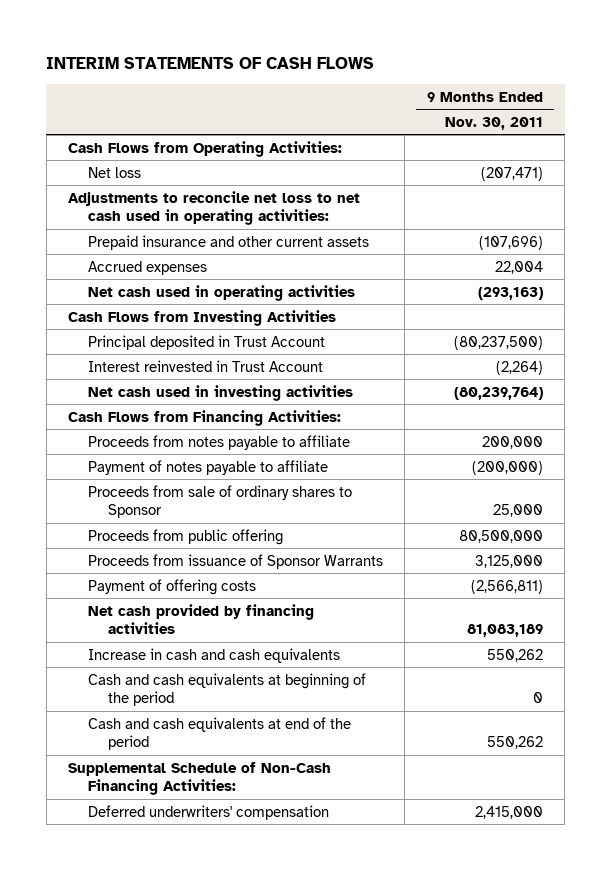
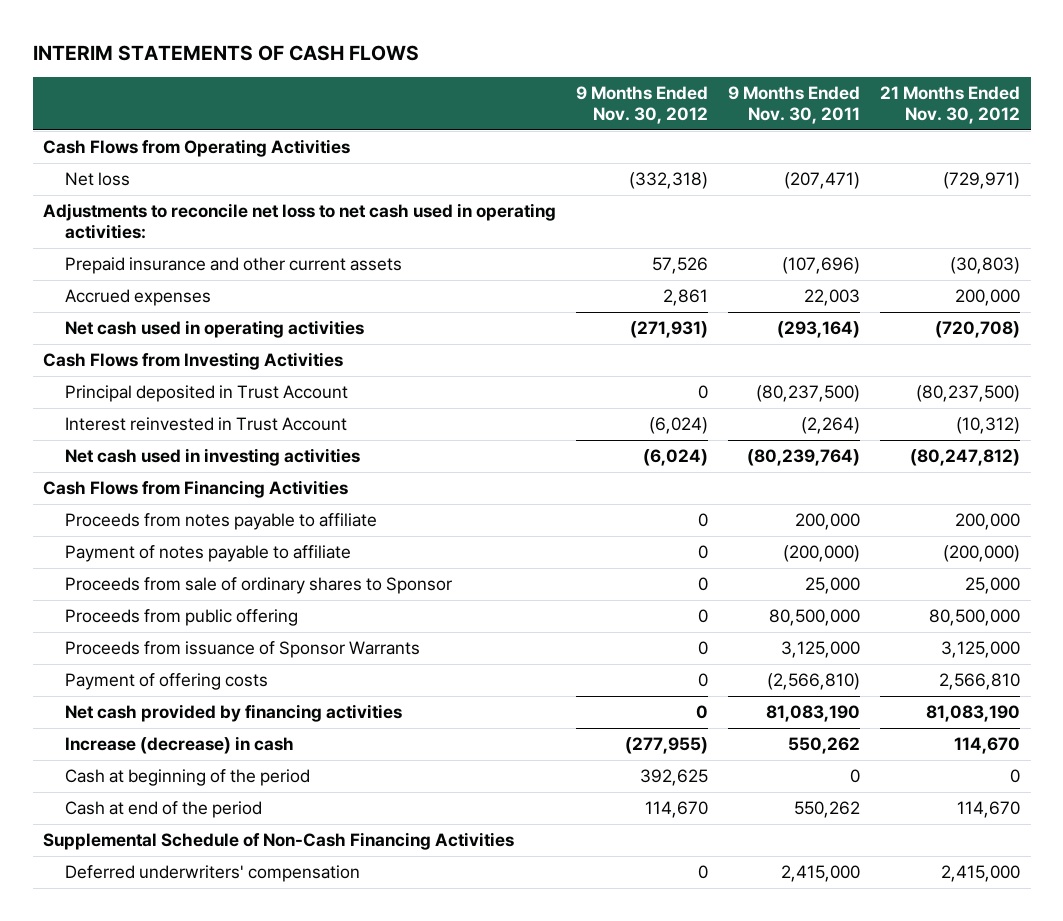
none -> [575,86,708,125] 9 Months Ended Nov. 30, 2012
none -> [880,86,1021,125] 21 Months Ended Nov. 30, 2012
[68,140,343,157] Cash Flows from Operating Activities: -> [42,139,350,158] Cash Flows from Operating Activities
[494,260,543,274] 22,004 -> [804,289,861,307] 22,003
[477,286,543,300] (293,163) -> [777,321,861,339] (293,164)
[68,409,342,426] Cash Flows from Financing Activities: -> [42,480,348,499] Cash Flows from Financing Activities
[470,579,543,594] (2,566,811) -> [767,673,861,691] (2,566,810)
[466,623,543,637] 81,083,189 -> [766,705,861,723] 81,083,190
[88,647,341,663] Increase in cash and cash equivalents -> [64,736,294,755] Increase (decrease) in cash
[88,672,367,706] Cash and cash equivalents at beginning of the period -> [64,769,310,787] Cash at beginning of the period
[88,716,352,750] Cash and cash equivalents at end of the period -> [64,801,262,819] Cash at end of the period
[68,761,332,795] Supplemental Schedule of Non-Cash Financing Activities: -> [42,832,514,851] Supplemental Schedule of Non-Cash Financing Activities

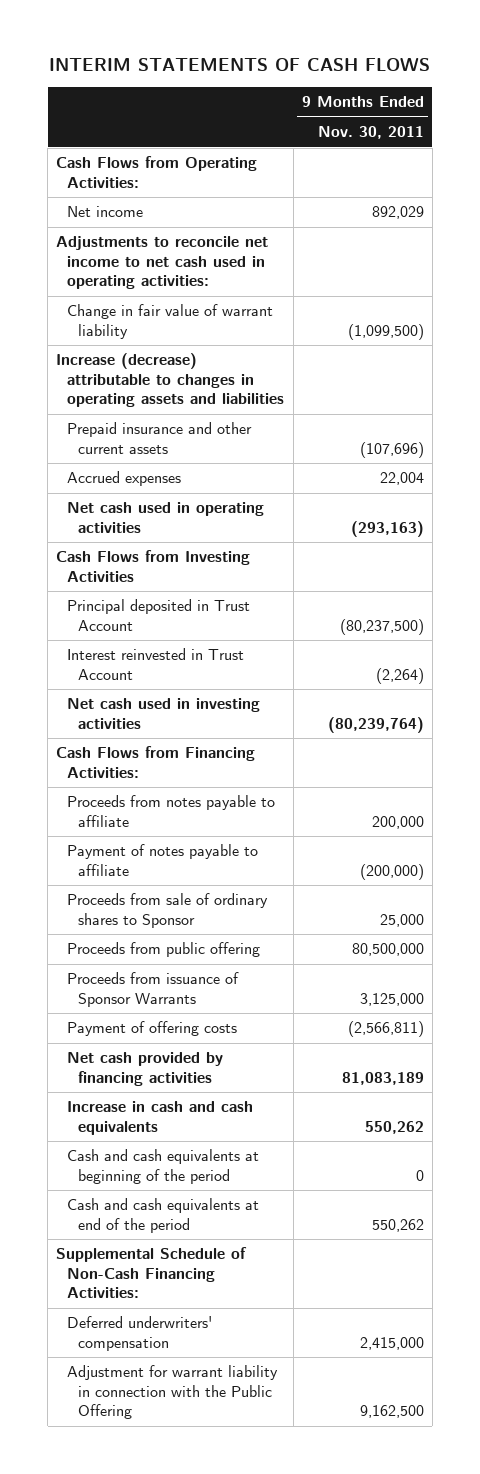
[575,86,708,125] 9 Months Ended Nov. 30, 2012 -> none
[880,86,1021,125] 21 Months Ended Nov. 30, 2012 -> none
[42,139,350,158] Cash Flows from Operating Activities -> [56,156,258,188] Cash Flows from Operating Activities:
[64,172,130,187] Net loss -> [67,206,144,218] Net income
[784,172,861,190] (207,471) -> [371,206,424,220] 892,029
[42,203,556,239] Adjustments to reconcile net loss to net cash used in operating activities: -> [56,236,269,289] Adjustments to reconcile net income to net cash used in operating activities:
none -> [67,304,274,339] Change in fair value of warrant liability
none -> [56,353,285,407] Increase (decrease) attributable to changes in operating assets and liabilities
[804,289,861,307] 22,003 -> [379,472,424,486] 22,004
[777,321,861,339] (293,164) -> [350,520,424,537] (293,163)
[42,480,348,499] Cash Flows from Financing Activities -> [56,746,256,778] Cash Flows from Financing Activities:
[767,673,861,691] (2,566,810) -> [347,1021,424,1038] (2,566,811)
[766,705,861,723] 81,083,190 -> [341,1071,424,1085] 81,083,189
[64,736,294,755] Increase (decrease) in cash -> [67,1101,254,1135] Increase in cash and cash equivalents
[64,769,310,787] Cash at beginning of the period -> [67,1149,260,1184] Cash and cash equivalents at beginning of the period
[64,801,262,819] Cash at end of the period -> [67,1198,260,1233] Cash and cash equivalents at end of the period
[42,832,514,851] Supplemental Schedule of Non-Cash Financing Activities -> [56,1247,248,1298] Supplemental Schedule of Non-Cash Financing Activities:
none -> [67,1365,279,1419] Adjustment for warrant liability in connection with the Public Offering

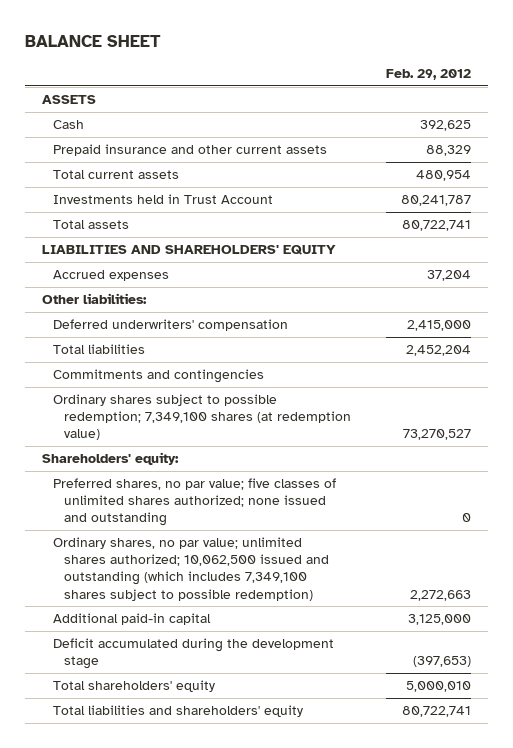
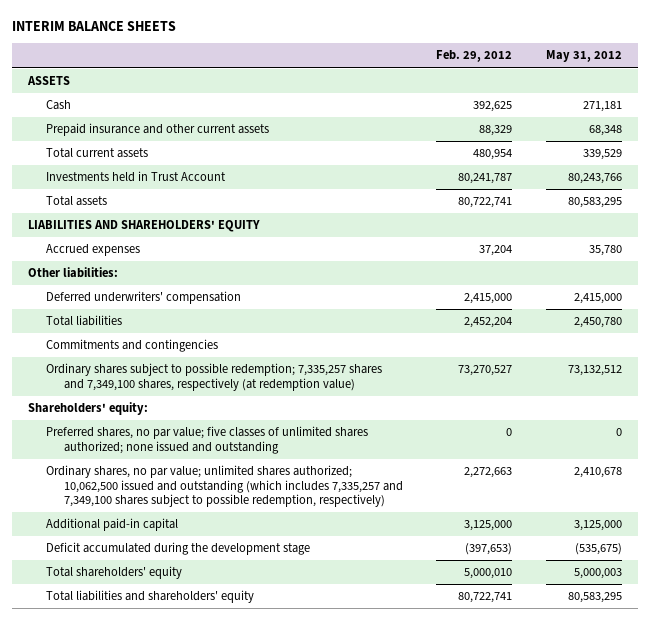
[24,35,161,48] BALANCE SHEET -> [11,20,176,31] INTERIM BALANCE SHEETS
none -> [545,50,622,63] May 31, 2012
[53,394,352,441] Ordinary shares subject to possible redemption; 7,349,100 shares (at redemption value) -> [46,363,383,391] Ordinary shares subject to possible redemption; 7,335,257 shares and 7,349,100 shares, respectively (at redemption value)
[53,537,330,601] Ordinary shares, no par value; unlimited shares authorized; 10,062,500 issued and outstanding (which includes 7,349,100 shares subject to possible redemption) -> [46,465,404,508] Ordinary shares, no par value; unlimited shares authorized; 10,062,500 issued and outstanding (which includes 7,335,257 and 7,349,100 shares subject to possible redemption, respectively)

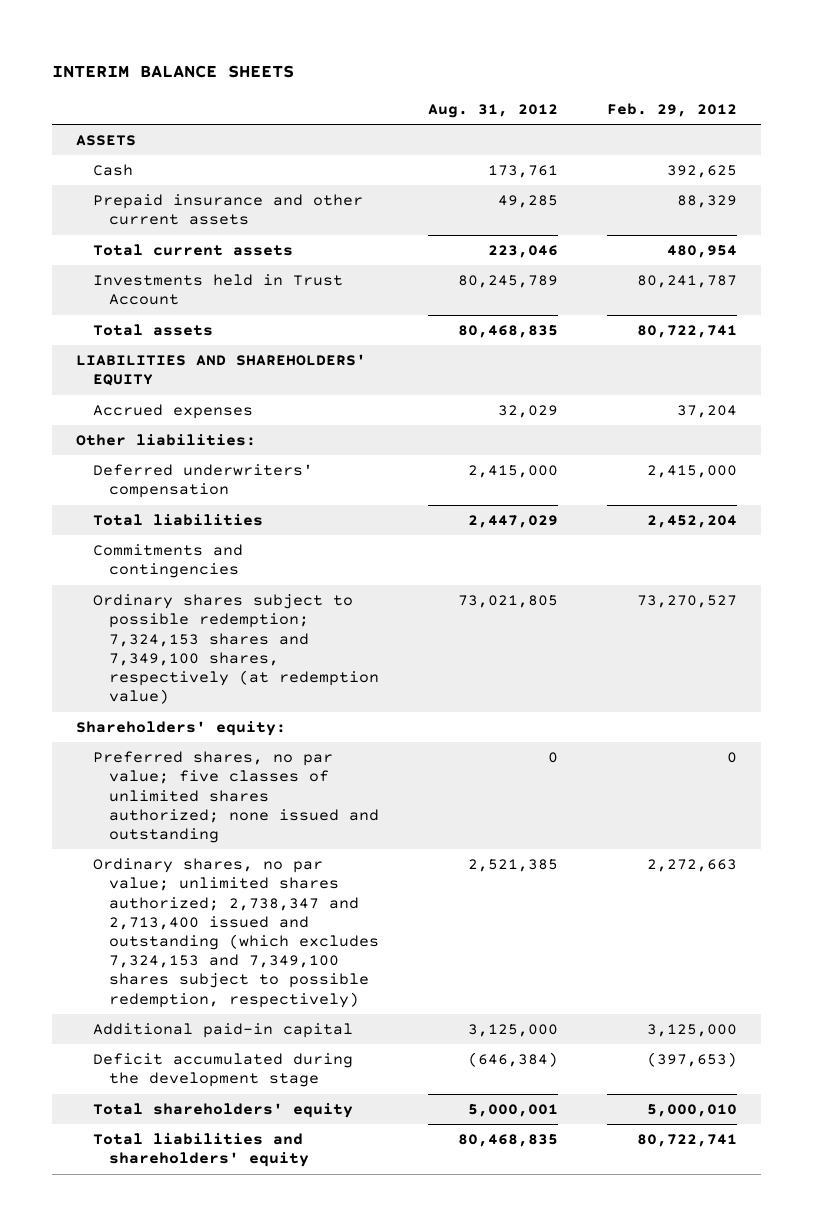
[545,50,622,63] May 31, 2012 -> none
none -> [428,103,559,118] Aug. 31, 2012
[46,363,383,391] Ordinary shares subject to possible redemption; 7,335,257 shares and 7,349,100 shares, respectively (at redemption value) -> [92,594,380,705] Ordinary shares subject to possible redemption; 7,324,153 shares and 7,349,100 shares, respectively (at redemption value)
[46,465,404,508] Ordinary shares, no par value; unlimited shares authorized; 10,062,500 issued and outstanding (which includes 7,335,257 and 7,349,100 shares subject to possible redemption, respectively) -> [92,858,380,1008] Ordinary shares, no par value; unlimited shares authorized; 2,738,347 and 2,713,400 issued and outstanding (which excludes 7,324,153 and 7,349,100 shares subject to possible redemption, respectively)

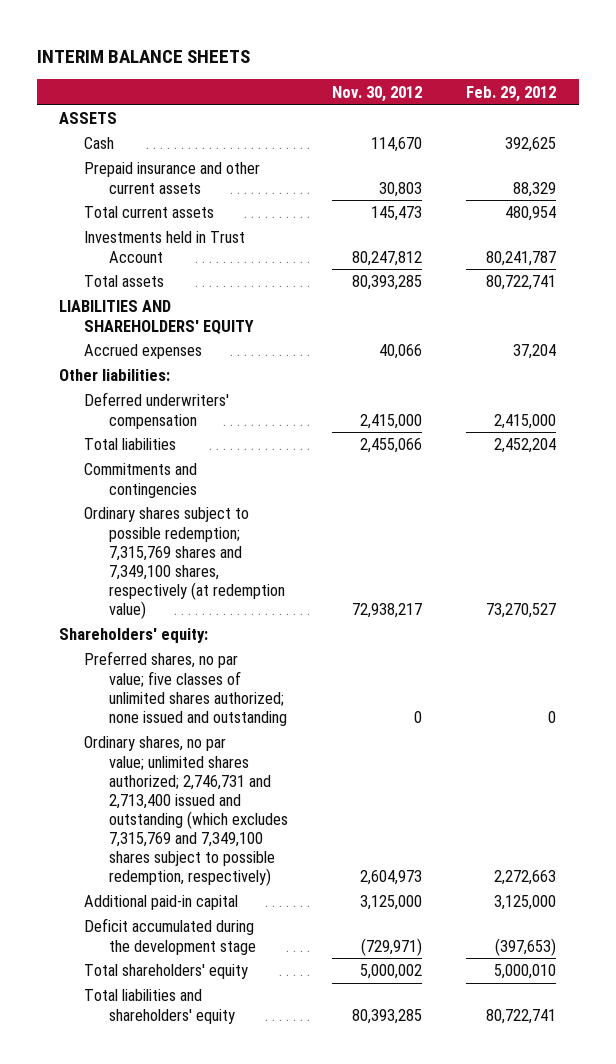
[428,103,559,118] Aug. 31, 2012 -> none
none -> [331,85,422,102] Nov. 30, 2012
[92,594,380,705] Ordinary shares subject to possible redemption; 7,324,153 shares and 7,349,100 shares, respectively (at redemption value) -> [84,507,285,619] Ordinary shares subject to possible redemption; 7,315,769 shares and 7,349,100 shares, respectively (at redemption value)
[92,858,380,1008] Ordinary shares, no par value; unlimited shares authorized; 2,738,347 and 2,713,400 issued and outstanding (which excludes 7,324,153 and 7,349,100 shares subject to possible redemption, respectively) -> [84,736,288,886] Ordinary shares, no par value; unlimited shares authorized; 2,746,731 and 2,713,400 issued and outstanding (which excludes 7,315,769 and 7,349,100 shares subject to possible redemption, respectively)

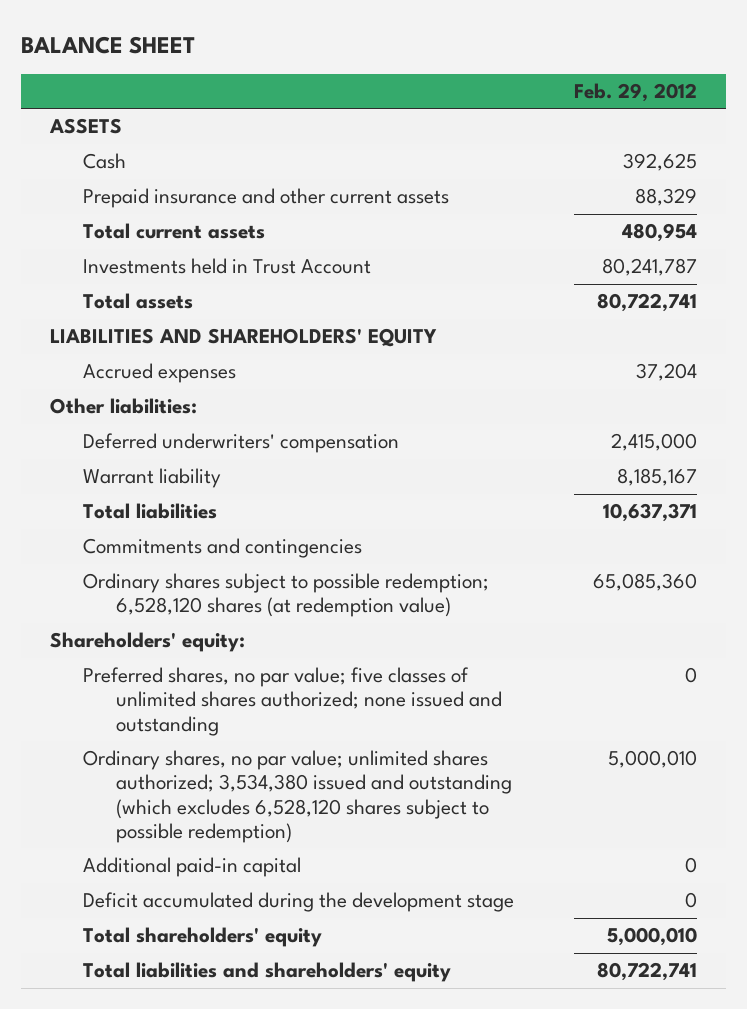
[37,49,251,63] INTERIM BALANCE SHEETS -> [20,35,195,54] BALANCE SHEET
[331,85,422,102] Nov. 30, 2012 -> none
none -> [83,468,222,489] Warrant liability
[494,438,557,454] 2,452,204 -> [602,503,697,523] 10,637,371
[84,507,285,619] Ordinary shares subject to possible redemption; 7,315,769 shares and 7,349,100 shares, respectively (at redemption value) -> [83,573,490,618] Ordinary shares subject to possible redemption; 6,528,120 shares (at redemption value)
[486,602,557,618] 73,270,527 -> [592,573,697,592] 65,085,360
[84,736,288,886] Ordinary shares, no par value; unlimited shares authorized; 2,746,731 and 2,713,400 issued and outstanding (which excludes 7,315,769 and 7,349,100 shares subject to possible redemption, respectively) -> [83,750,513,843] Ordinary shares, no par value; unlimited shares authorized; 3,534,380 issued and outstanding (which excludes 6,528,120 shares subject to possible redemption)
[494,869,557,885] 2,272,663 -> [607,750,697,769] 5,000,010
[494,895,557,911] 3,125,000 -> [684,857,697,874] 0
[495,937,557,956] (397,653) -> [684,892,697,909] 0

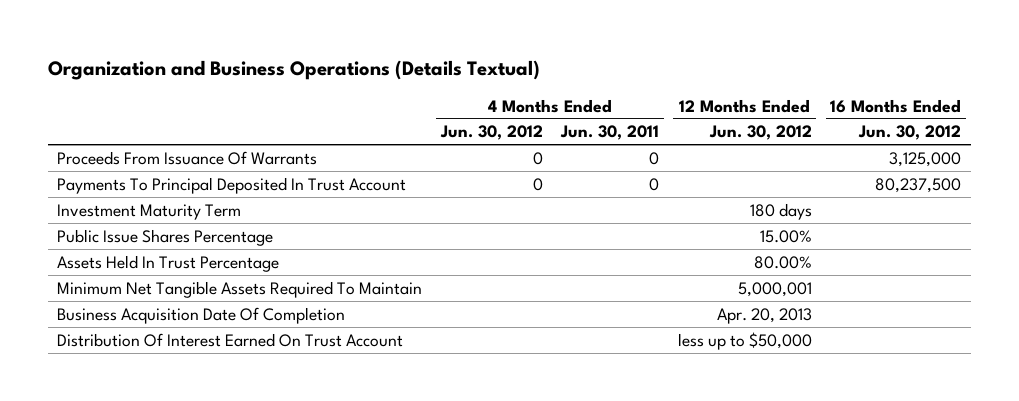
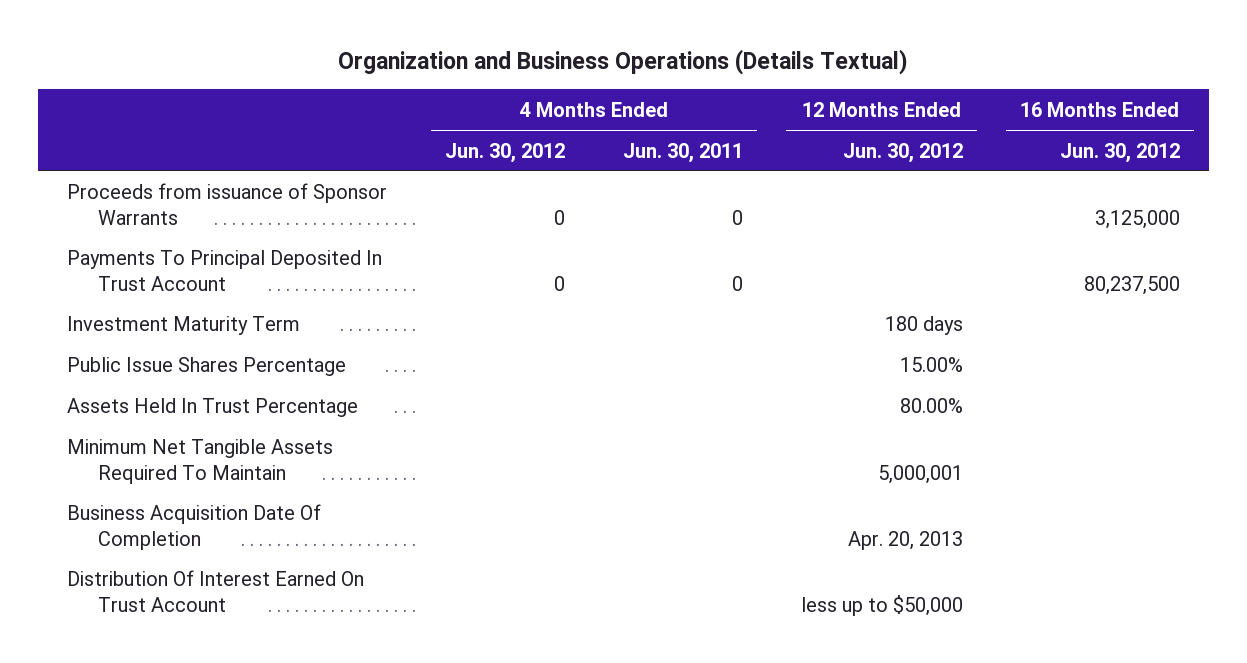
[57,150,318,165] Proceeds From Issuance Of Warrants -> [67,183,388,225] Proceeds from issuance of Sponsor Warrants

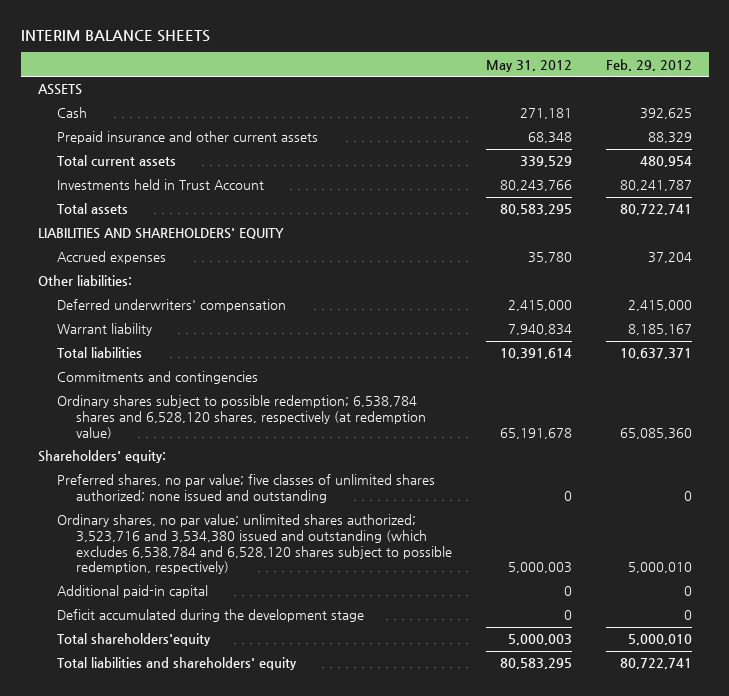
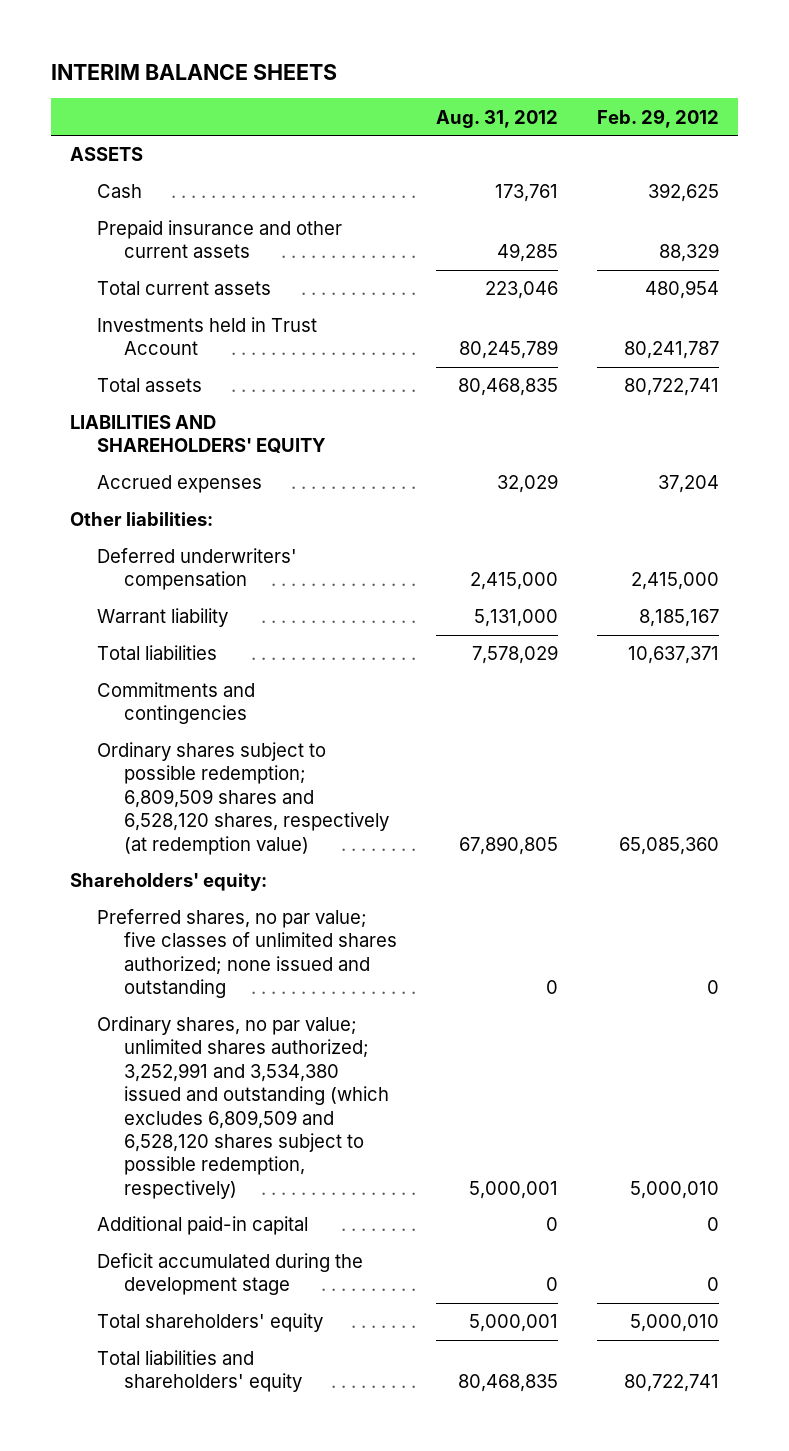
[485,59,572,72] May 31, 2012 -> none
none -> [435,109,558,128] Aug. 31, 2012
[56,395,426,439] Ordinary shares subject to possible redemption; 6,538,784 shares and 6,528,120 shares, respectively (at redemption value) -> [97,742,390,855] Ordinary shares subject to possible redemption; 6,809,509 shares and 6,528,120 shares, respectively (at redemption value)
[56,514,452,575] Ordinary shares, no par value; unlimited shares authorized; 3,523,716 and 3,534,380 issued and outstanding (which excludes 6,538,784 and 6,528,120 shares subject to possible redemption, respectively) -> [97,1016,390,1199] Ordinary shares, no par value; unlimited shares authorized; 3,252,991 and 3,534,380 issued and outstanding (which excludes 6,809,509 and 6,528,120 shares subject to possible redemption, respectively)
[56,633,211,647] Total shareholders'equity -> [97,1313,324,1333] Total shareholders' equity

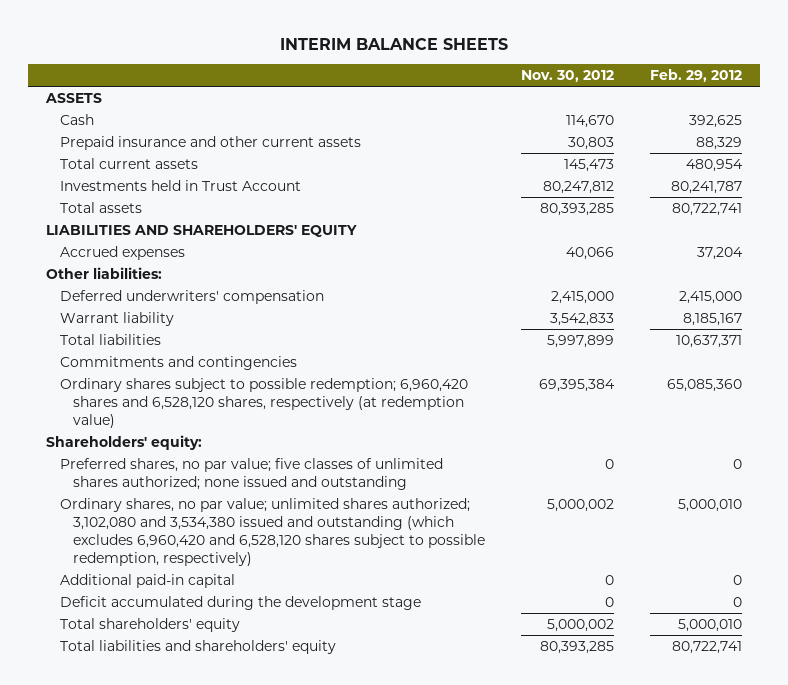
[435,109,558,128] Aug. 31, 2012 -> none
none -> [521,69,615,82] Nov. 30, 2012
[97,742,390,855] Ordinary shares subject to possible redemption; 6,809,509 shares and 6,528,120 shares, respectively (at redemption value) -> [59,377,468,428] Ordinary shares subject to possible redemption; 6,960,420 shares and 6,528,120 shares, respectively (at redemption value)
[97,1016,390,1199] Ordinary shares, no par value; unlimited shares authorized; 3,252,991 and 3,534,380 issued and outstanding (which excludes 6,809,509 and 6,528,120 shares subject to possible redemption, respectively) -> [59,497,486,566] Ordinary shares, no par value; unlimited shares authorized; 3,102,080 and 3,534,380 issued and outstanding (which excludes 6,960,420 and 6,528,120 shares subject to possible redemption, respectively)

